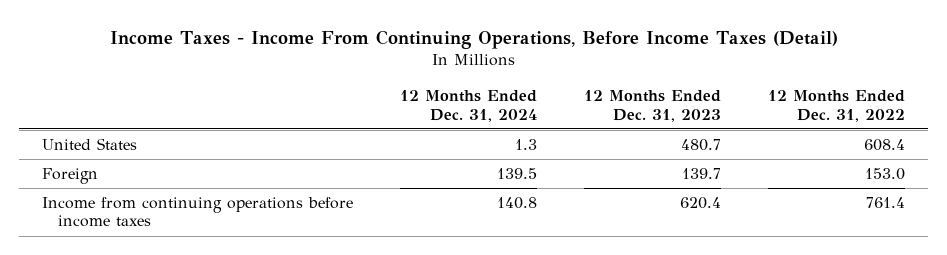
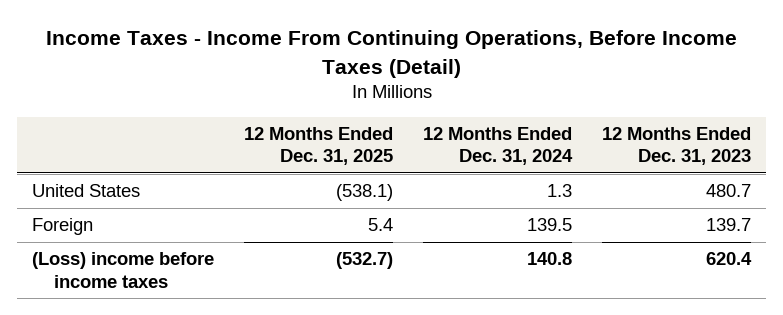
[767,90,905,122] 12 Months Ended Dec. 31, 2022 -> none
none -> [244,126,394,166] 12 Months Ended Dec. 31, 2025
[42,197,354,228] Income from continuing operations before income taxes -> [31,252,214,288] (Loss) income before income taxes

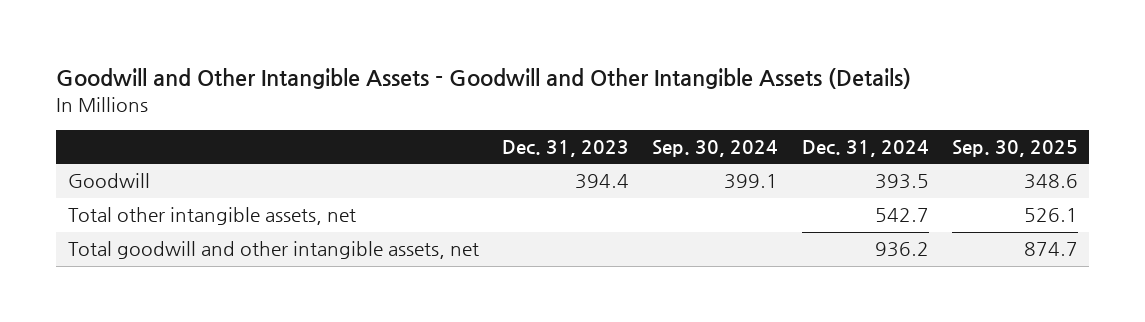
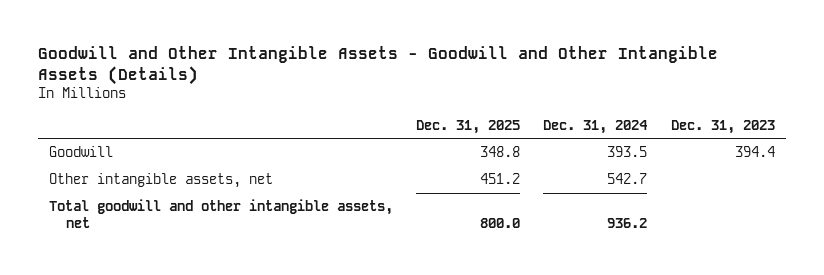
[652,140,779,158] Sep. 30, 2024 -> none
[951,140,1078,158] Sep. 30, 2025 -> none
none -> [416,119,521,134] Dec. 31, 2025
[67,207,356,226] Total other intangible assets, net -> [49,173,274,189] Other intangible assets, net

